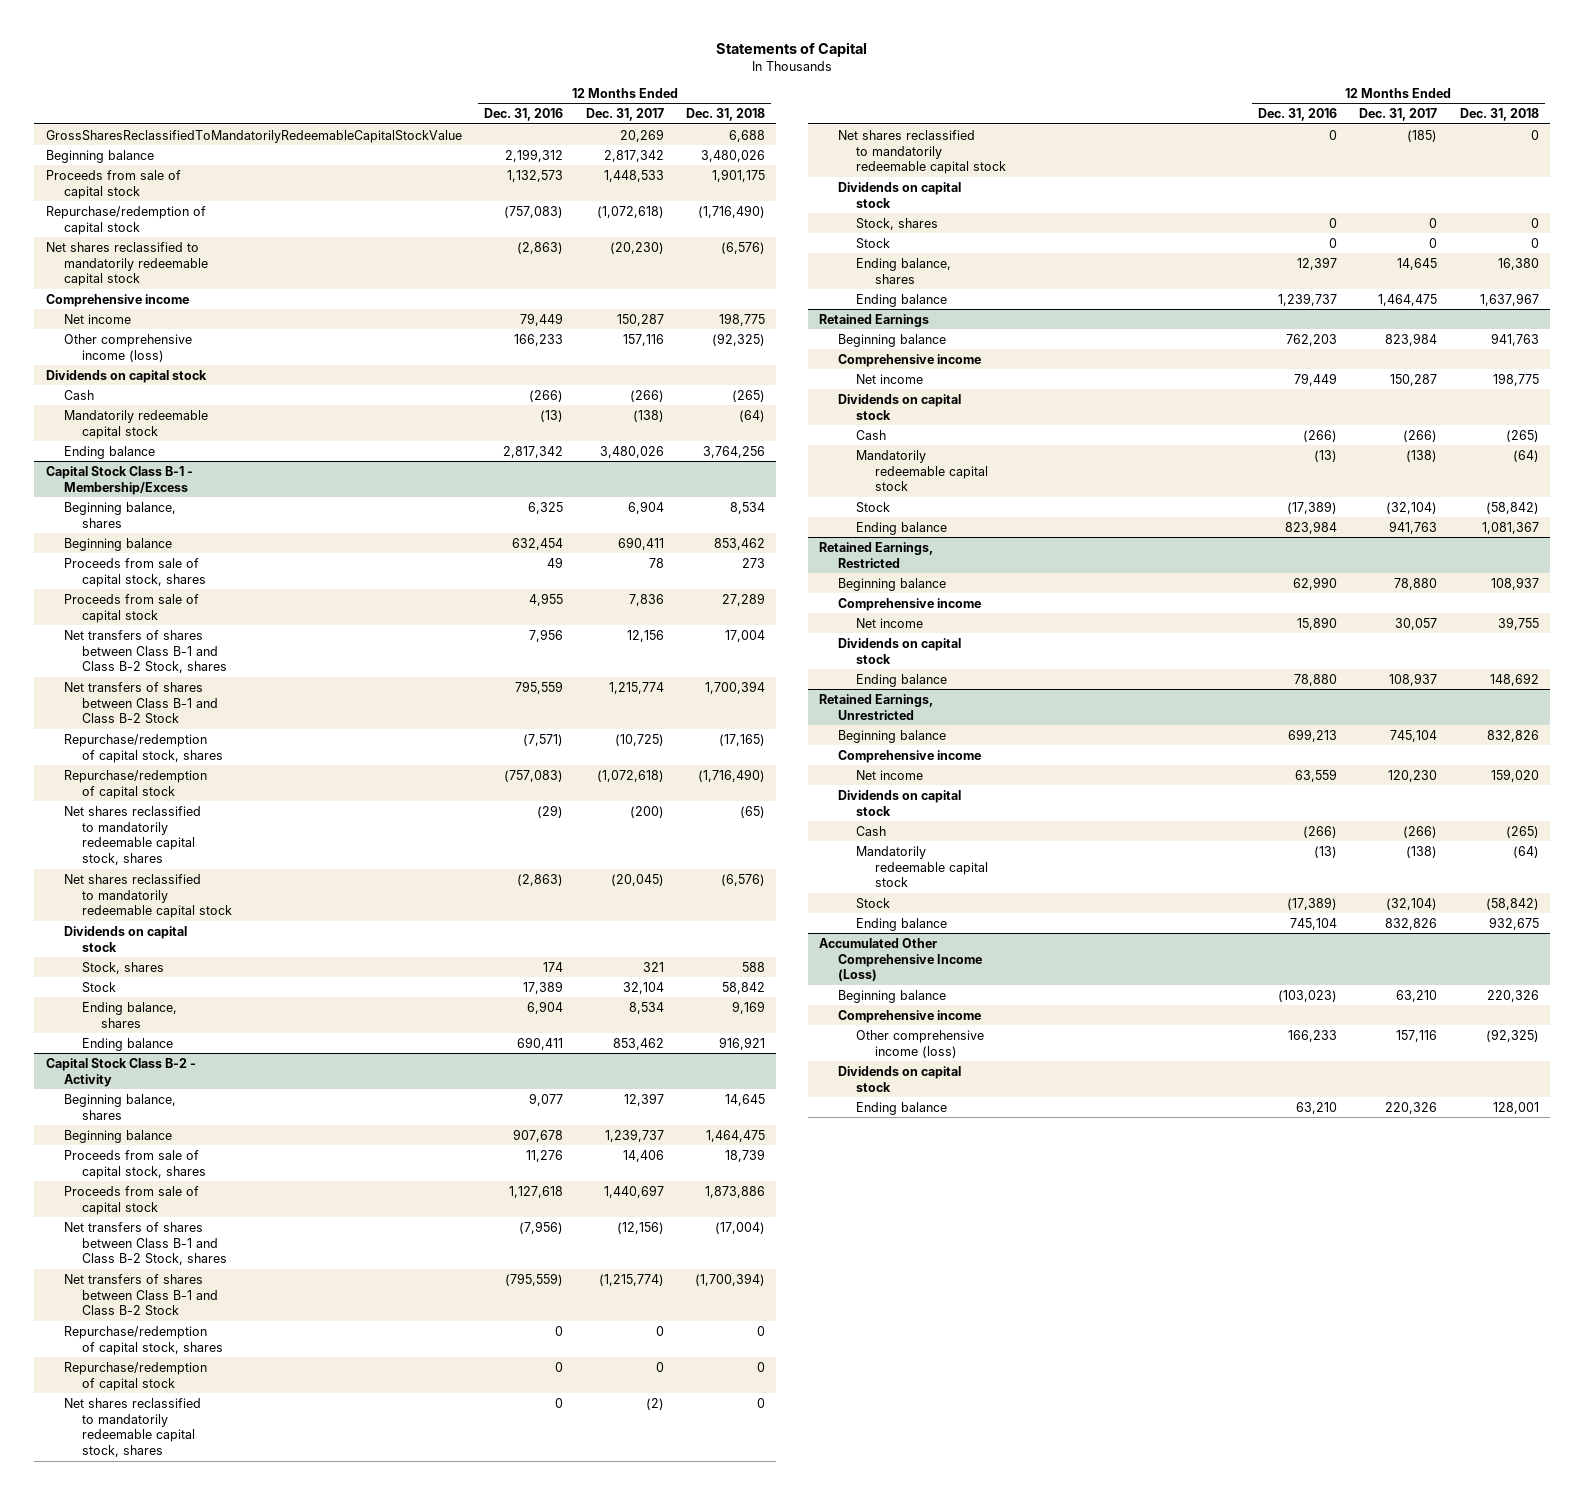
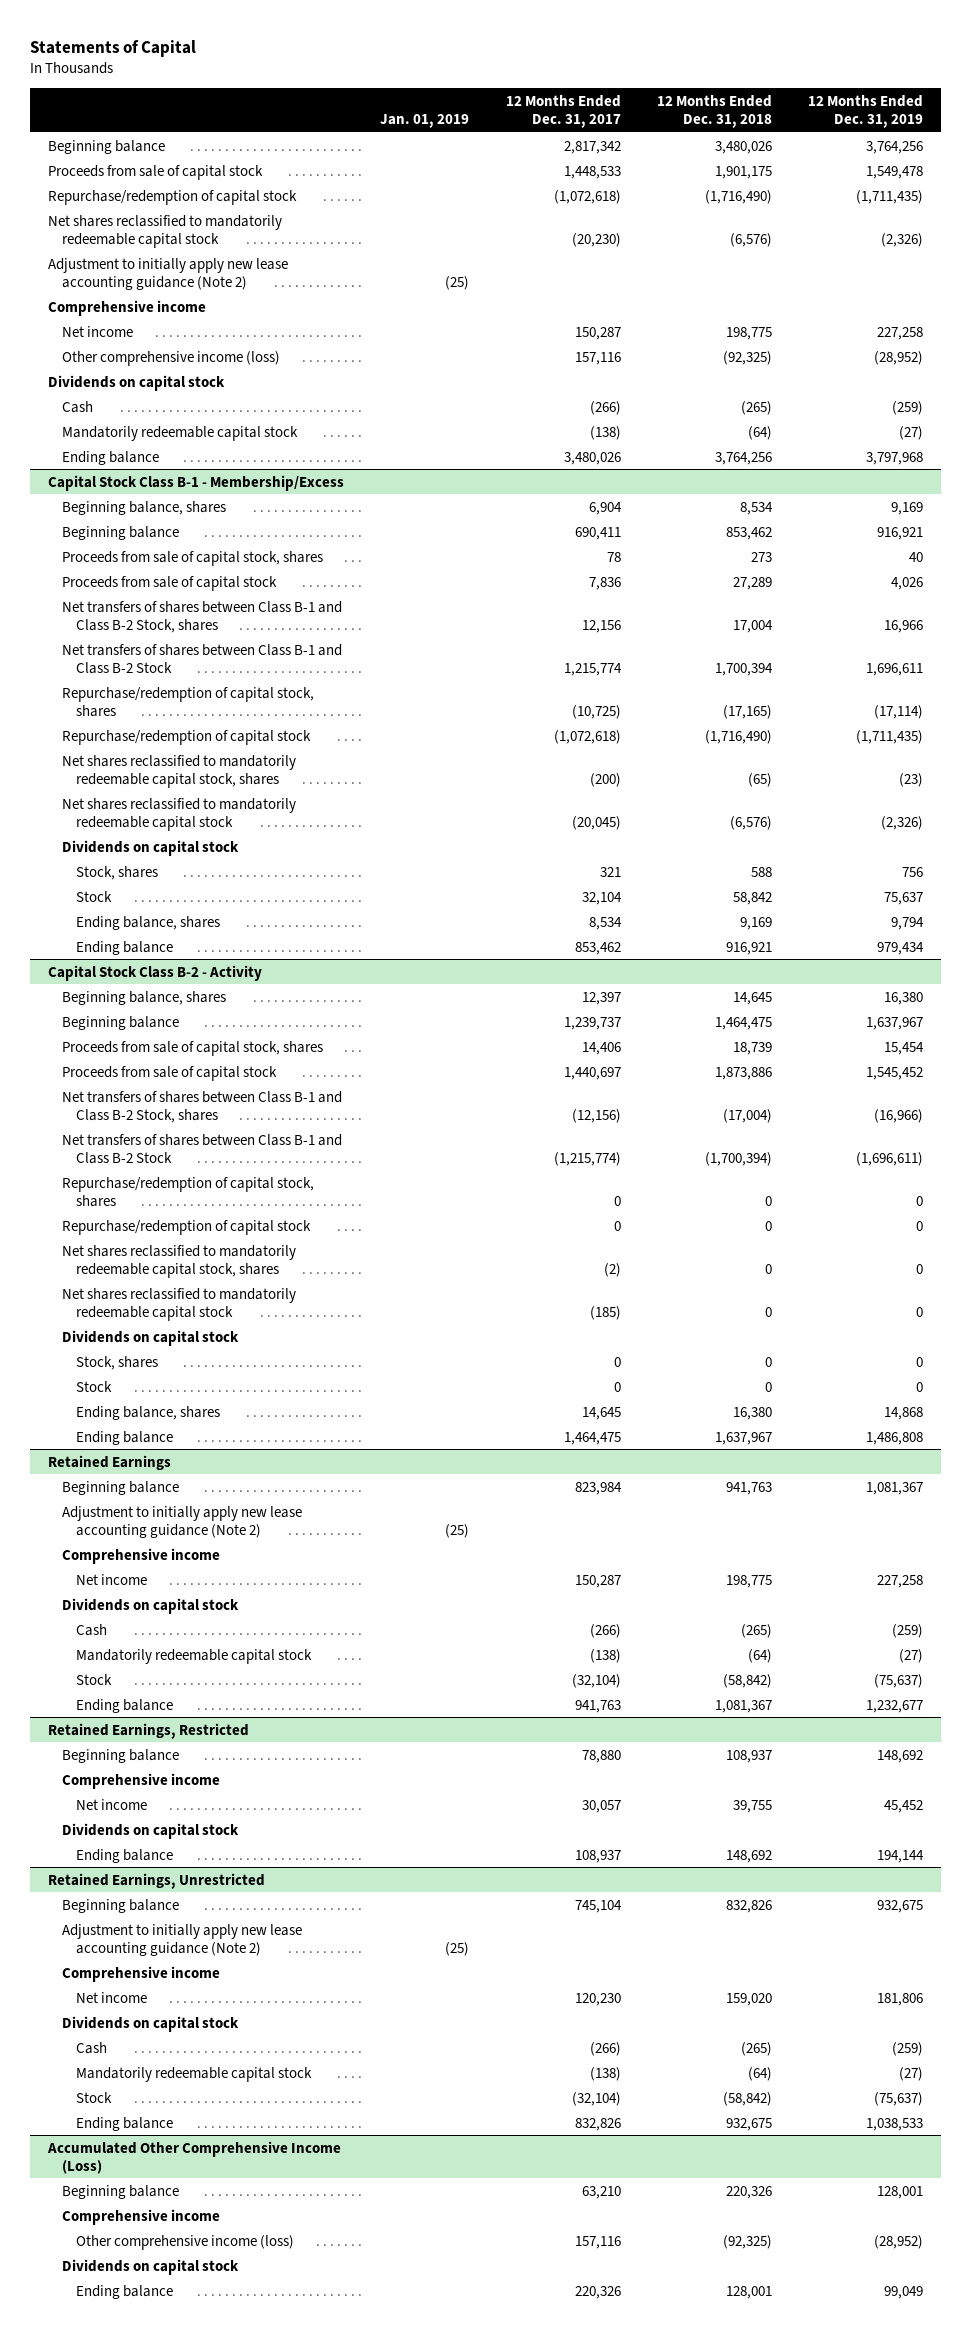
[484,108,564,122] Dec. 31, 2016 -> none
none -> [380,113,470,128] Jan. 01, 2019
none -> [808,94,924,128] 12 Months Ended Dec. 31, 2019
[45,129,462,143] GrossSharesReclassifiedToMandatorilyRedeemableCapitalStockValue -> none
none -> [48,257,289,290] Adjustment to initially apply new lease accounting guidance (Note 2)
none -> [62,1505,303,1538] Adjustment to initially apply new lease accounting guidance (Note 2)
none -> [62,1923,303,1956] Adjustment to initially apply new lease accounting guidance (Note 2)

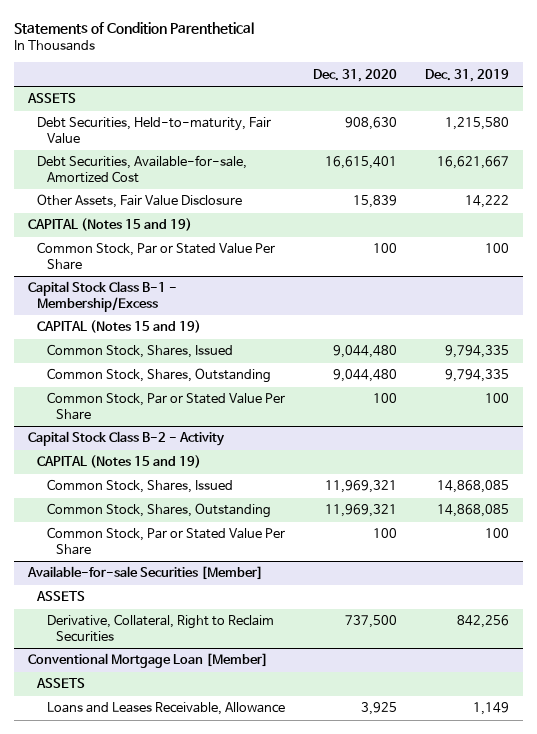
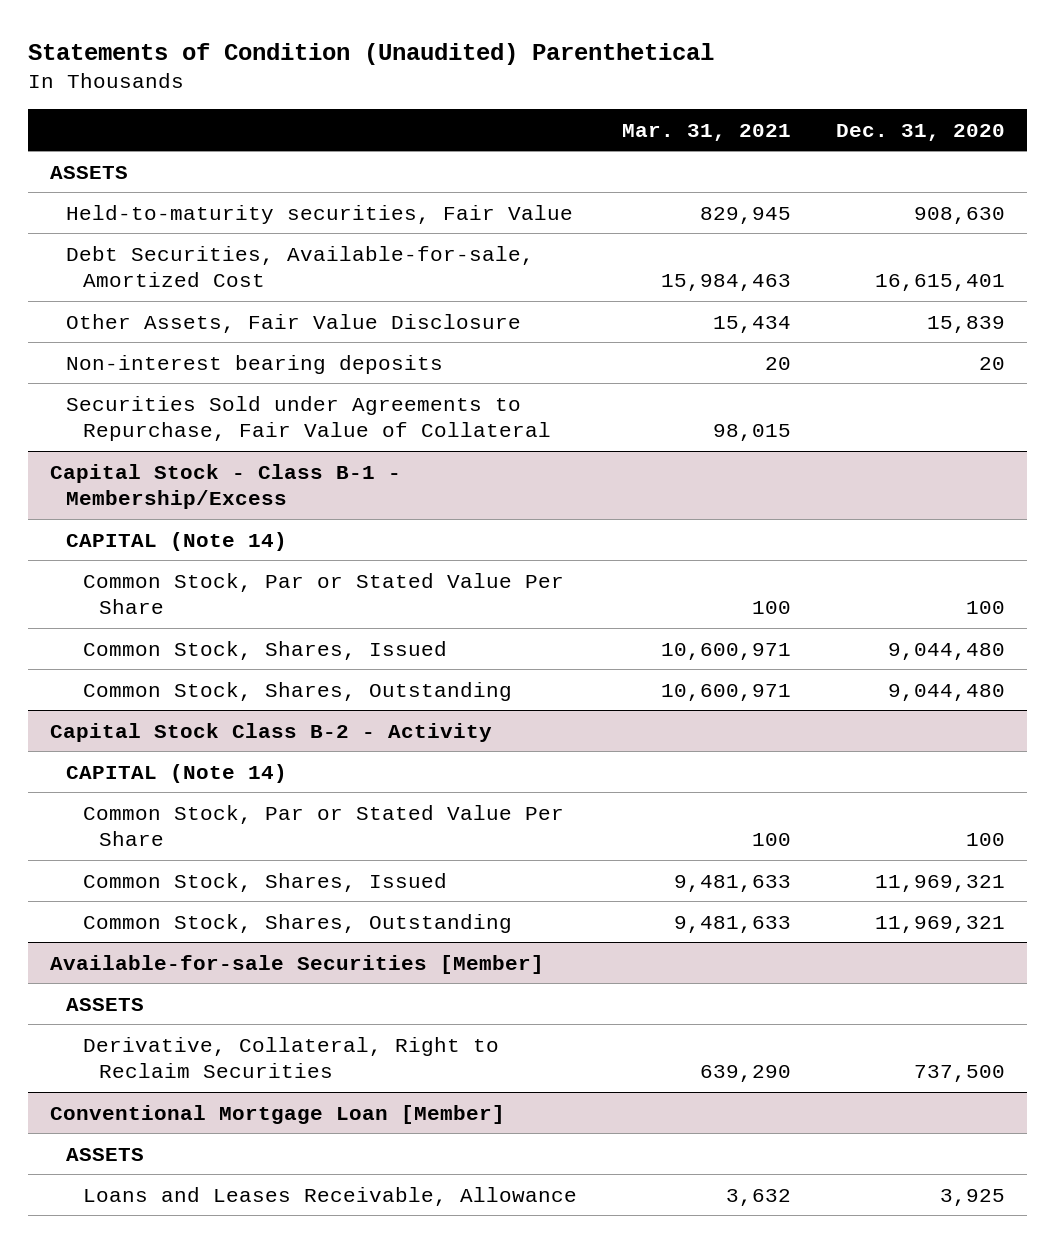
[14,22,255,35] Statements of Condition Parenthetical -> [27,42,714,65] Statements of Condition (Unaudited) Parenthetical
[425,68,510,82] Dec. 31, 2019 -> none
none -> [621,123,791,141] Mar. 31, 2021
[37,117,272,144] Debt Securities, Held-to-maturity, Fair Value -> [66,204,574,224] Held-to-maturity securities, Fair Value
[28,218,193,232] CAPITAL (Notes 15 and 19) -> none
none -> [66,354,444,374] Non-interest bearing deposits
none -> [66,395,551,441] Securities Sold under Agreements to Repurchase, Fair Value of Collateral
none -> [50,463,402,509] Capital Stock - Class B-1 - Membership/Excess
none -> [66,531,288,551] CAPITAL (Note 14)
[28,281,178,312] Capital Stock Class B-1 - Membership/Excess -> none
[37,320,202,334] CAPITAL (Notes 15 and 19) -> none
[46,392,285,420] Common Stock, Par or Stated Value Per Share -> none
[37,455,202,469] CAPITAL (Notes 15 and 19) -> none
none -> [66,763,288,783] CAPITAL (Note 14)
[46,527,285,555] Common Stock, Par or Stated Value Per Share -> [82,804,564,846] Common Stock, Par or Stated Value Per Share

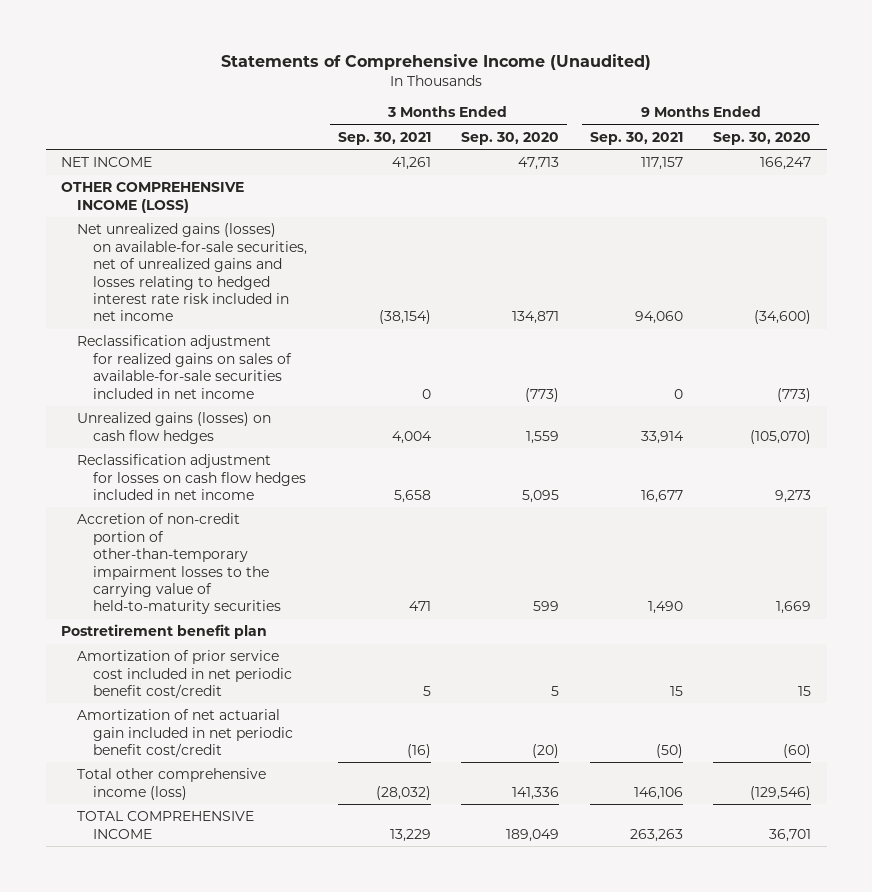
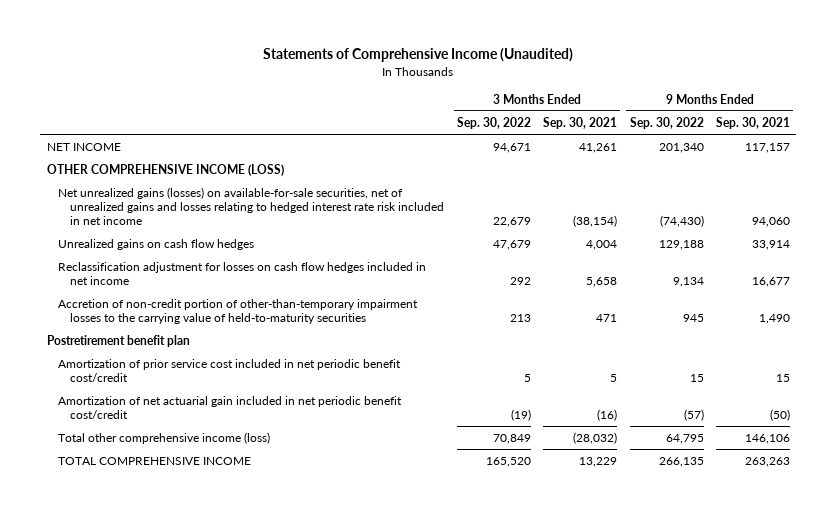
[461,132,560,146] Sep. 30, 2020 -> none
[713,132,812,146] Sep. 30, 2020 -> none
none -> [456,116,531,129] Sep. 30, 2022
none -> [629,116,704,129] Sep. 30, 2022
[76,335,292,399] Reclassification adjustment for realized gains on sales of available-for-sale securities included in net income -> none
[76,412,271,444] Unrealized gains (losses) on cash flow hedges -> [58,238,255,250] Unrealized gains on cash flow hedges

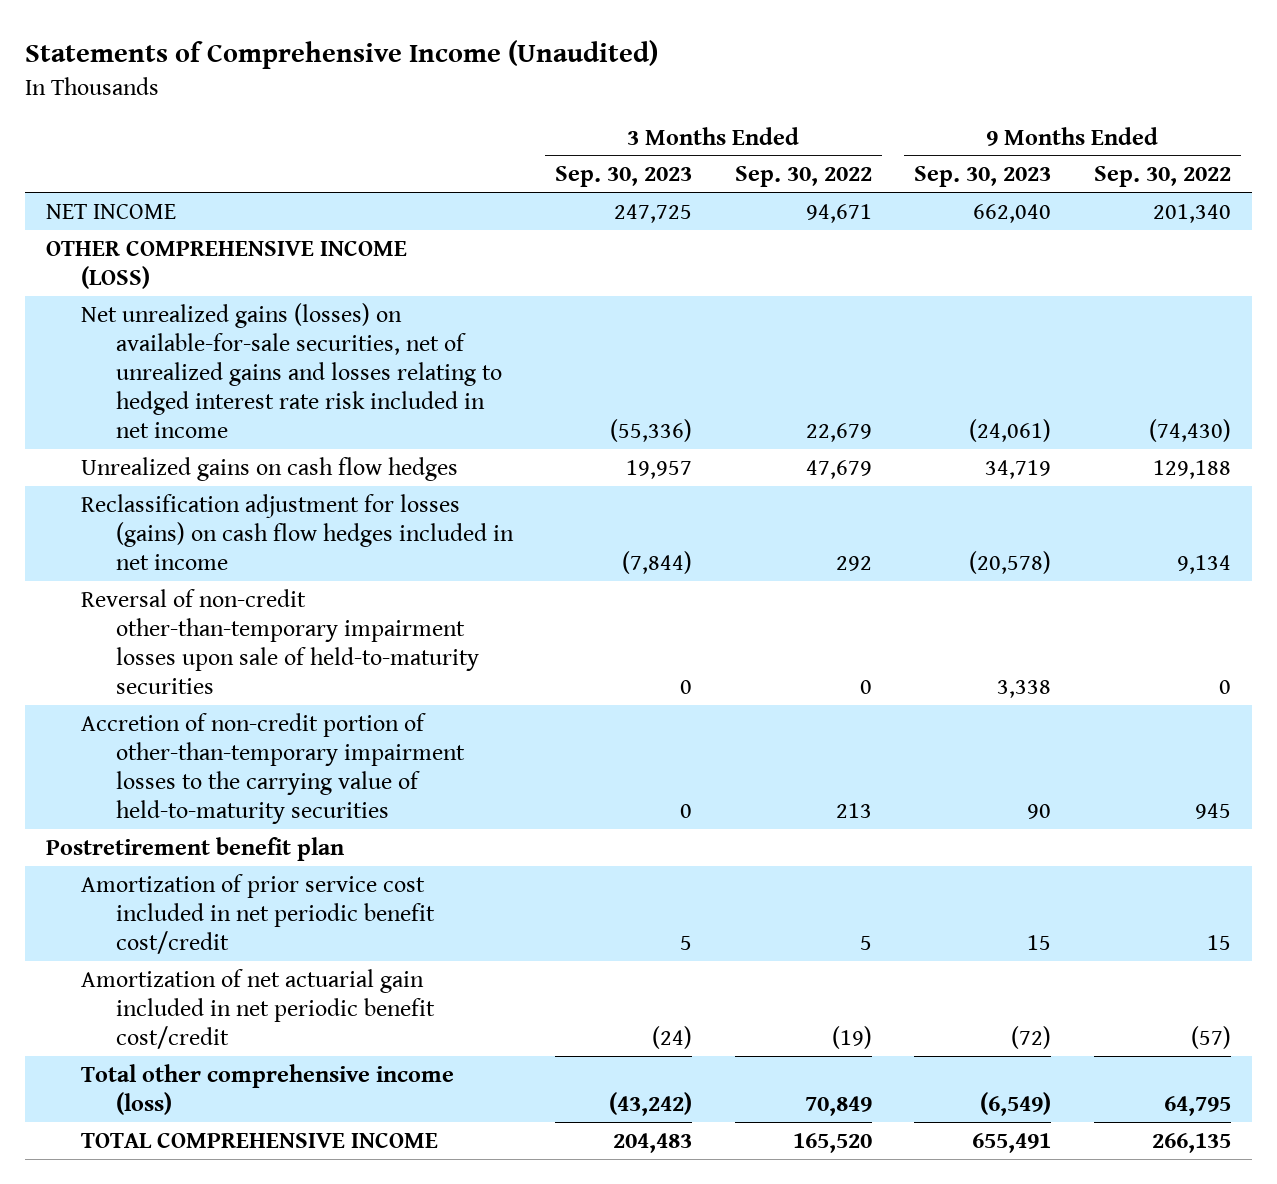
[543,116,618,129] Sep. 30, 2021 -> none
[716,116,791,129] Sep. 30, 2021 -> none
none -> [555,166,693,188] Sep. 30, 2023
none -> [914,166,1052,188] Sep. 30, 2023
[58,261,427,286] Reclassification adjustment for losses on cash flow hedges included in net income -> [80,493,514,571] Reclassification adjustment for losses (gains) on cash flow hedges included in net income
none -> [80,588,479,695] Reversal of non-credit other-than-temporary impairment losses upon sale of held-to-maturity securities

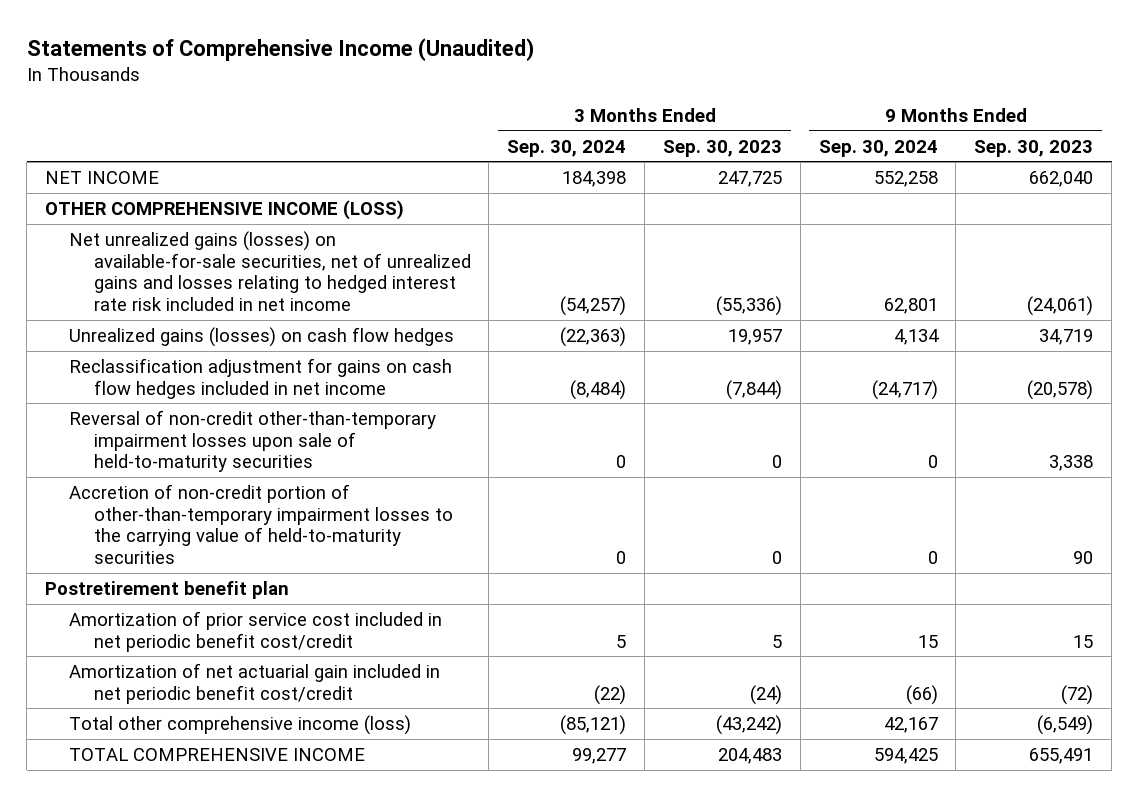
[734,166,872,188] Sep. 30, 2022 -> none
[1093,166,1231,188] Sep. 30, 2022 -> none
none -> [507,139,627,157] Sep. 30, 2024
none -> [818,139,938,157] Sep. 30, 2024
[80,456,458,481] Unrealized gains on cash flow hedges -> [69,327,455,348] Unrealized gains (losses) on cash flow hedges
[80,493,514,571] Reclassification adjustment for losses (gains) on cash flow hedges included in net income -> [69,358,453,399] Reclassification adjustment for gains on cash flow hedges included in net income

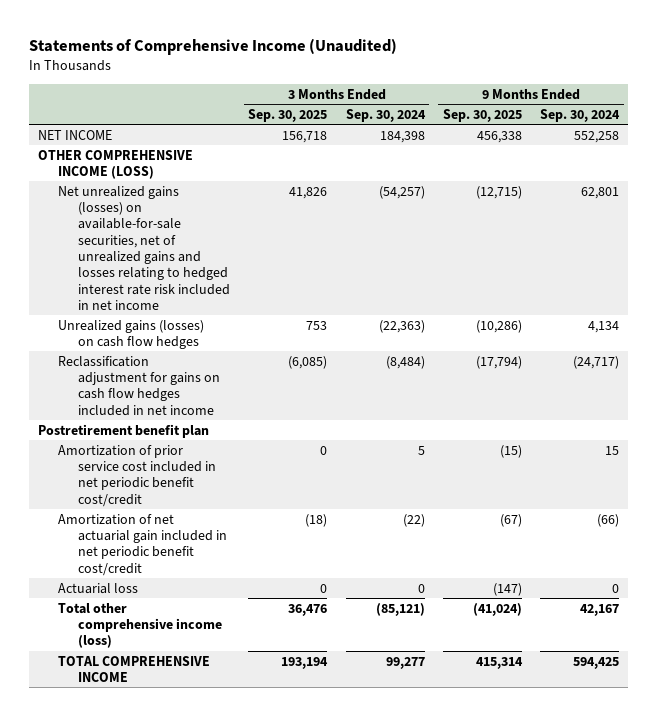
[662,139,782,157] Sep. 30, 2023 -> none
[974,139,1094,157] Sep. 30, 2023 -> none
none -> [248,108,328,122] Sep. 30, 2025
none -> [443,108,523,122] Sep. 30, 2025
[69,410,437,473] Reversal of non-credit other-than-temporary impairment losses upon sale of held-to-maturity securities -> none
[69,484,453,565] Accretion of non-credit portion of other-than-temporary impairment losses to the carrying value of held-to-maturity securities -> none
none -> [58,582,139,594] Actuarial loss

